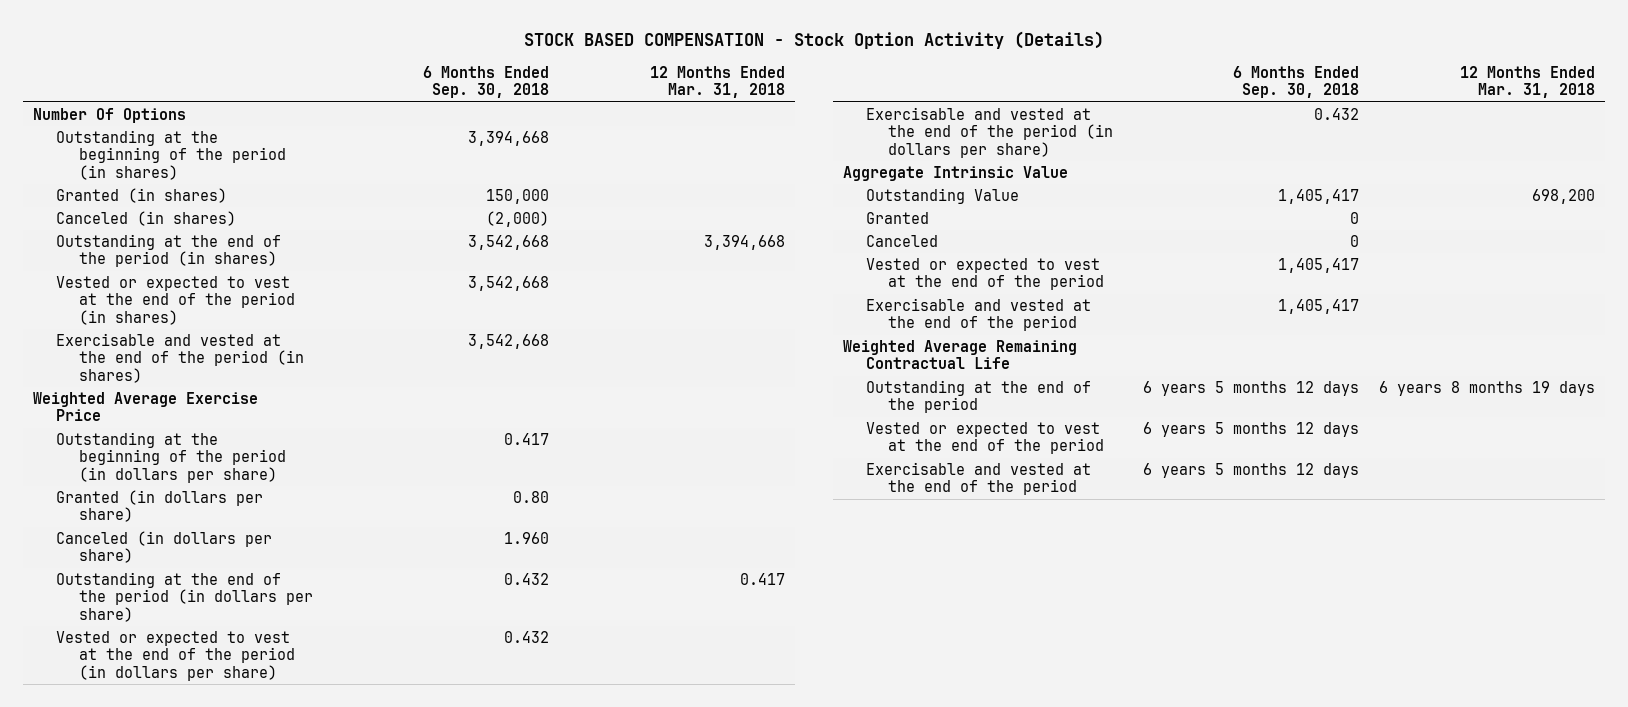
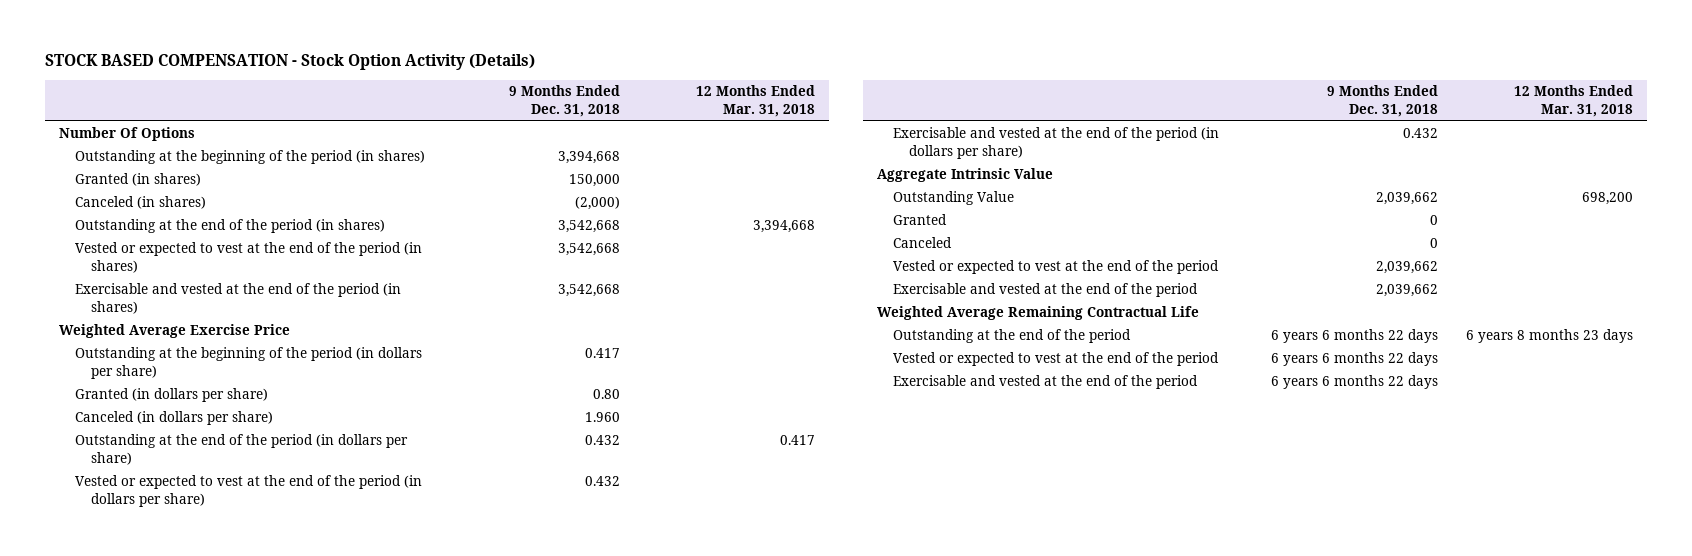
[423,65,550,99] 6 Months Ended Sep. 30, 2018 -> none
none -> [508,85,620,117] 9 Months Ended Dec. 31, 2018
[1378,380,1595,396] 6 years 8 months 19 days -> [1465,329,1633,344] 6 years 8 months 23 days

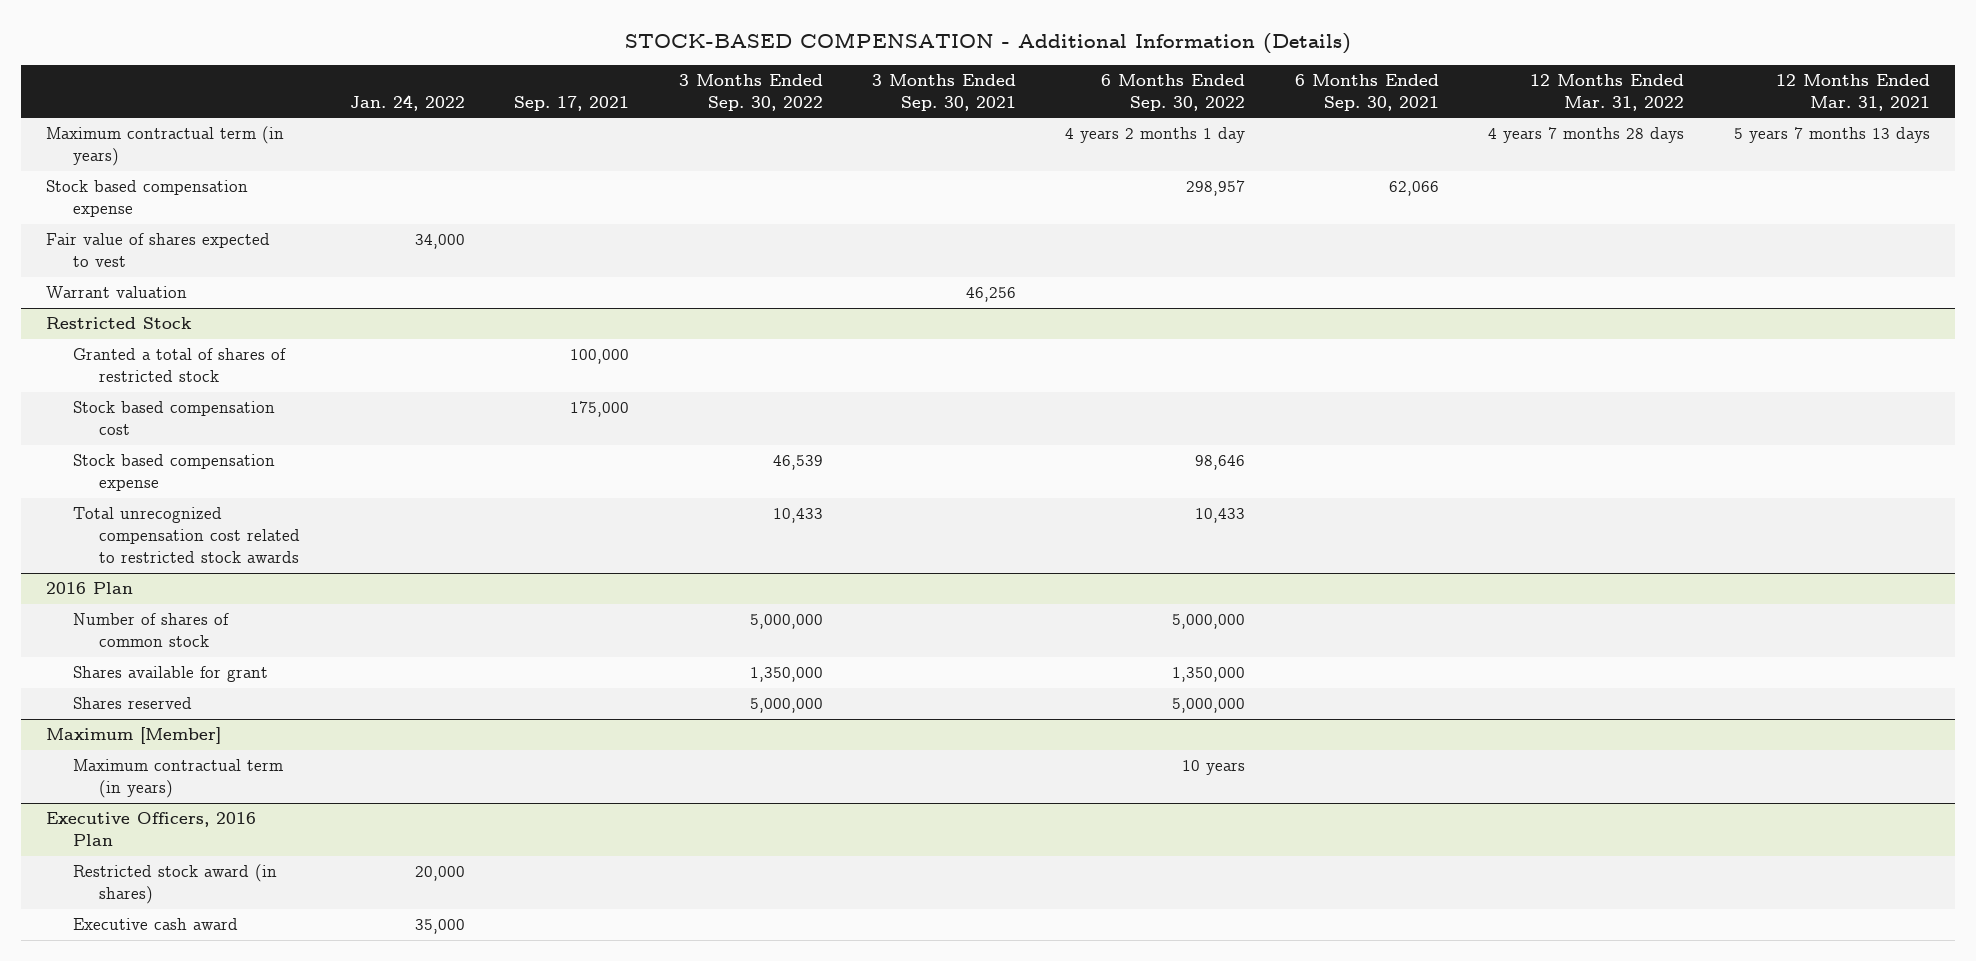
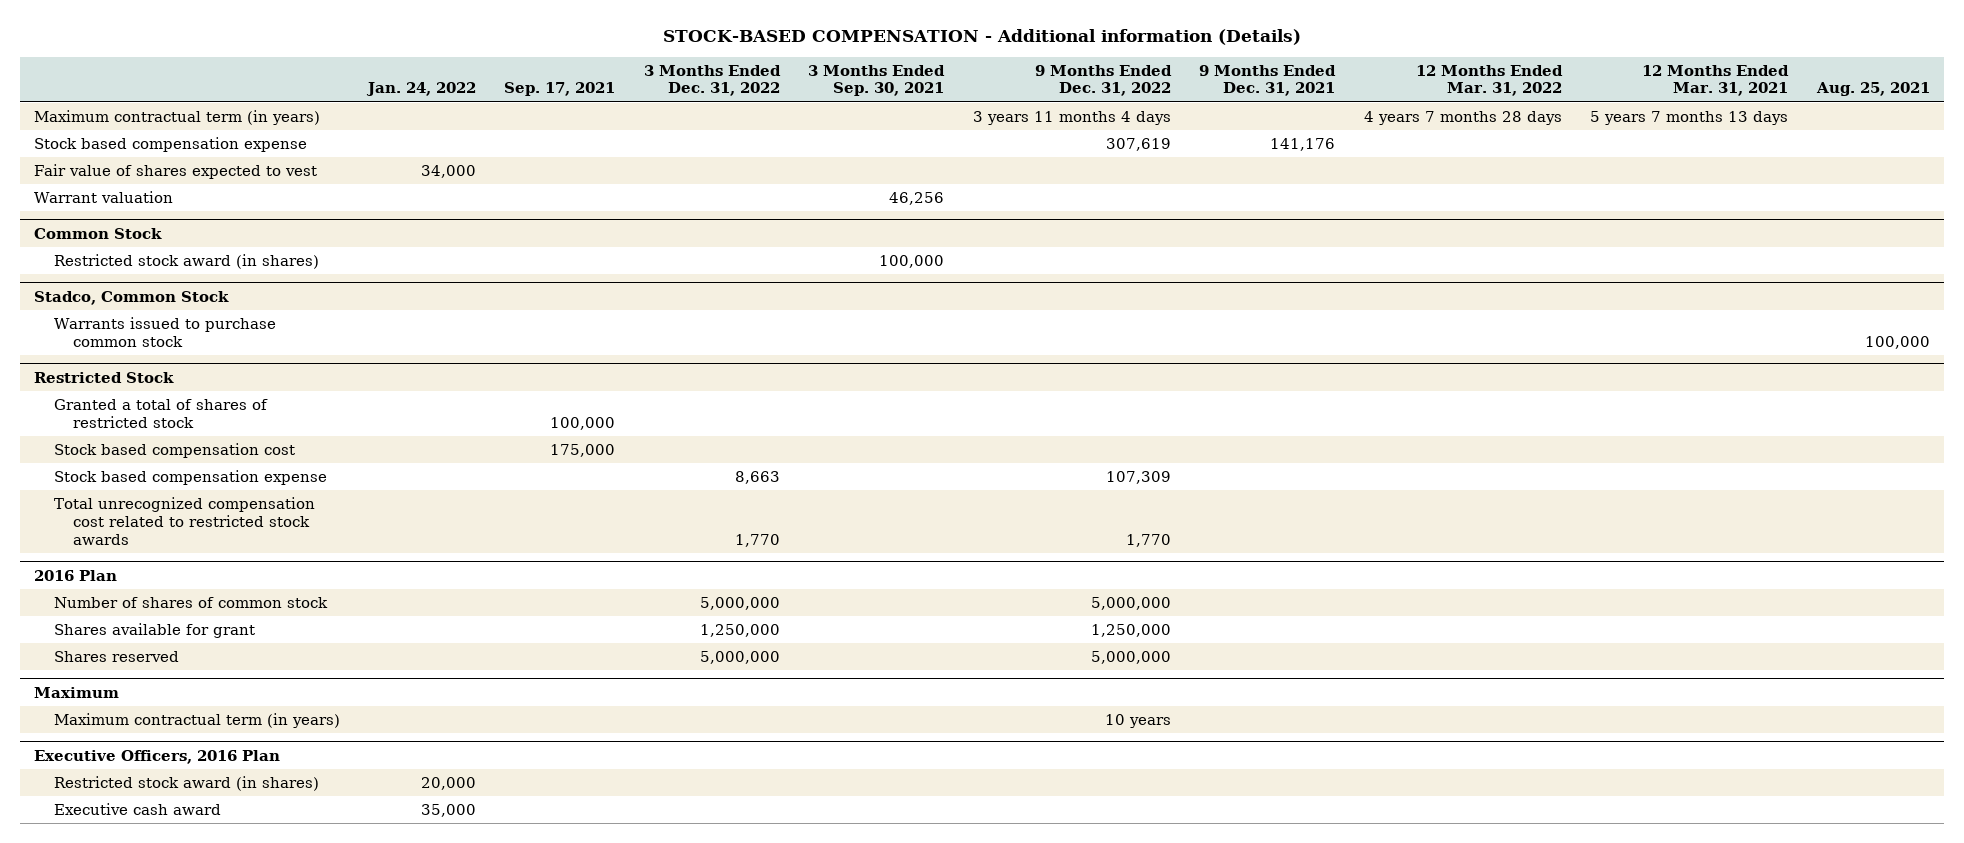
[624,31,1351,54] STOCK-BASED COMPENSATION - Additional Information (Details) -> [662,29,1301,46] STOCK-BASED COMPENSATION - Additional information (Details)
[678,73,823,111] 3 Months Ended Sep. 30, 2022 -> none
[1101,73,1246,111] 6 Months Ended Sep. 30, 2022 -> none
[1294,73,1439,111] 6 Months Ended Sep. 30, 2021 -> none
none -> [643,64,781,97] 3 Months Ended Dec. 31, 2022
none -> [1034,64,1172,97] 9 Months Ended Dec. 31, 2022
none -> [1199,64,1337,97] 9 Months Ended Dec. 31, 2021
none -> [1815,82,1930,97] Aug. 25, 2021
none -> [33,227,162,239] Common Stock
none -> [53,253,319,269] Restricted stock award (in shares)
none -> [33,290,229,305] Stadco, Common Stock
none -> [53,316,276,347] Warrants issued to purchase common stock
[46,727,222,745] Maximum [Member] -> [33,686,119,698] Maximum

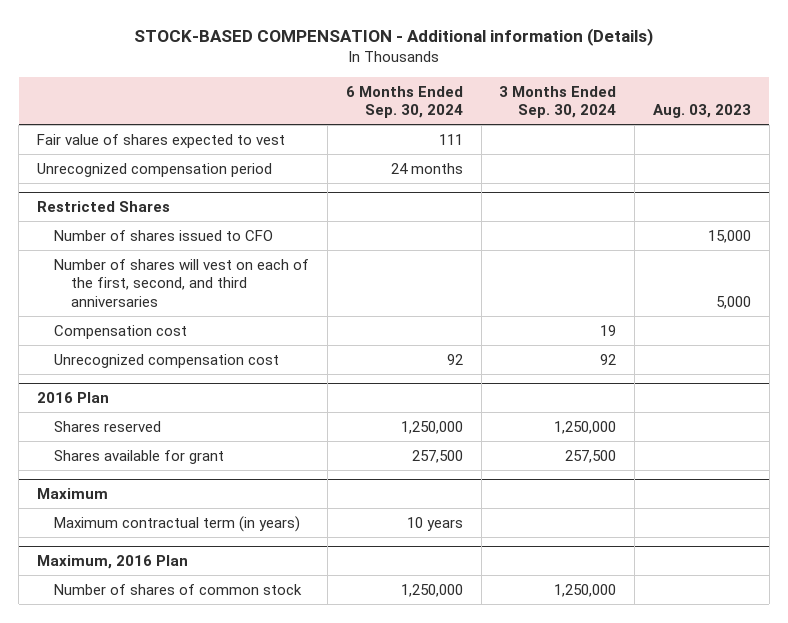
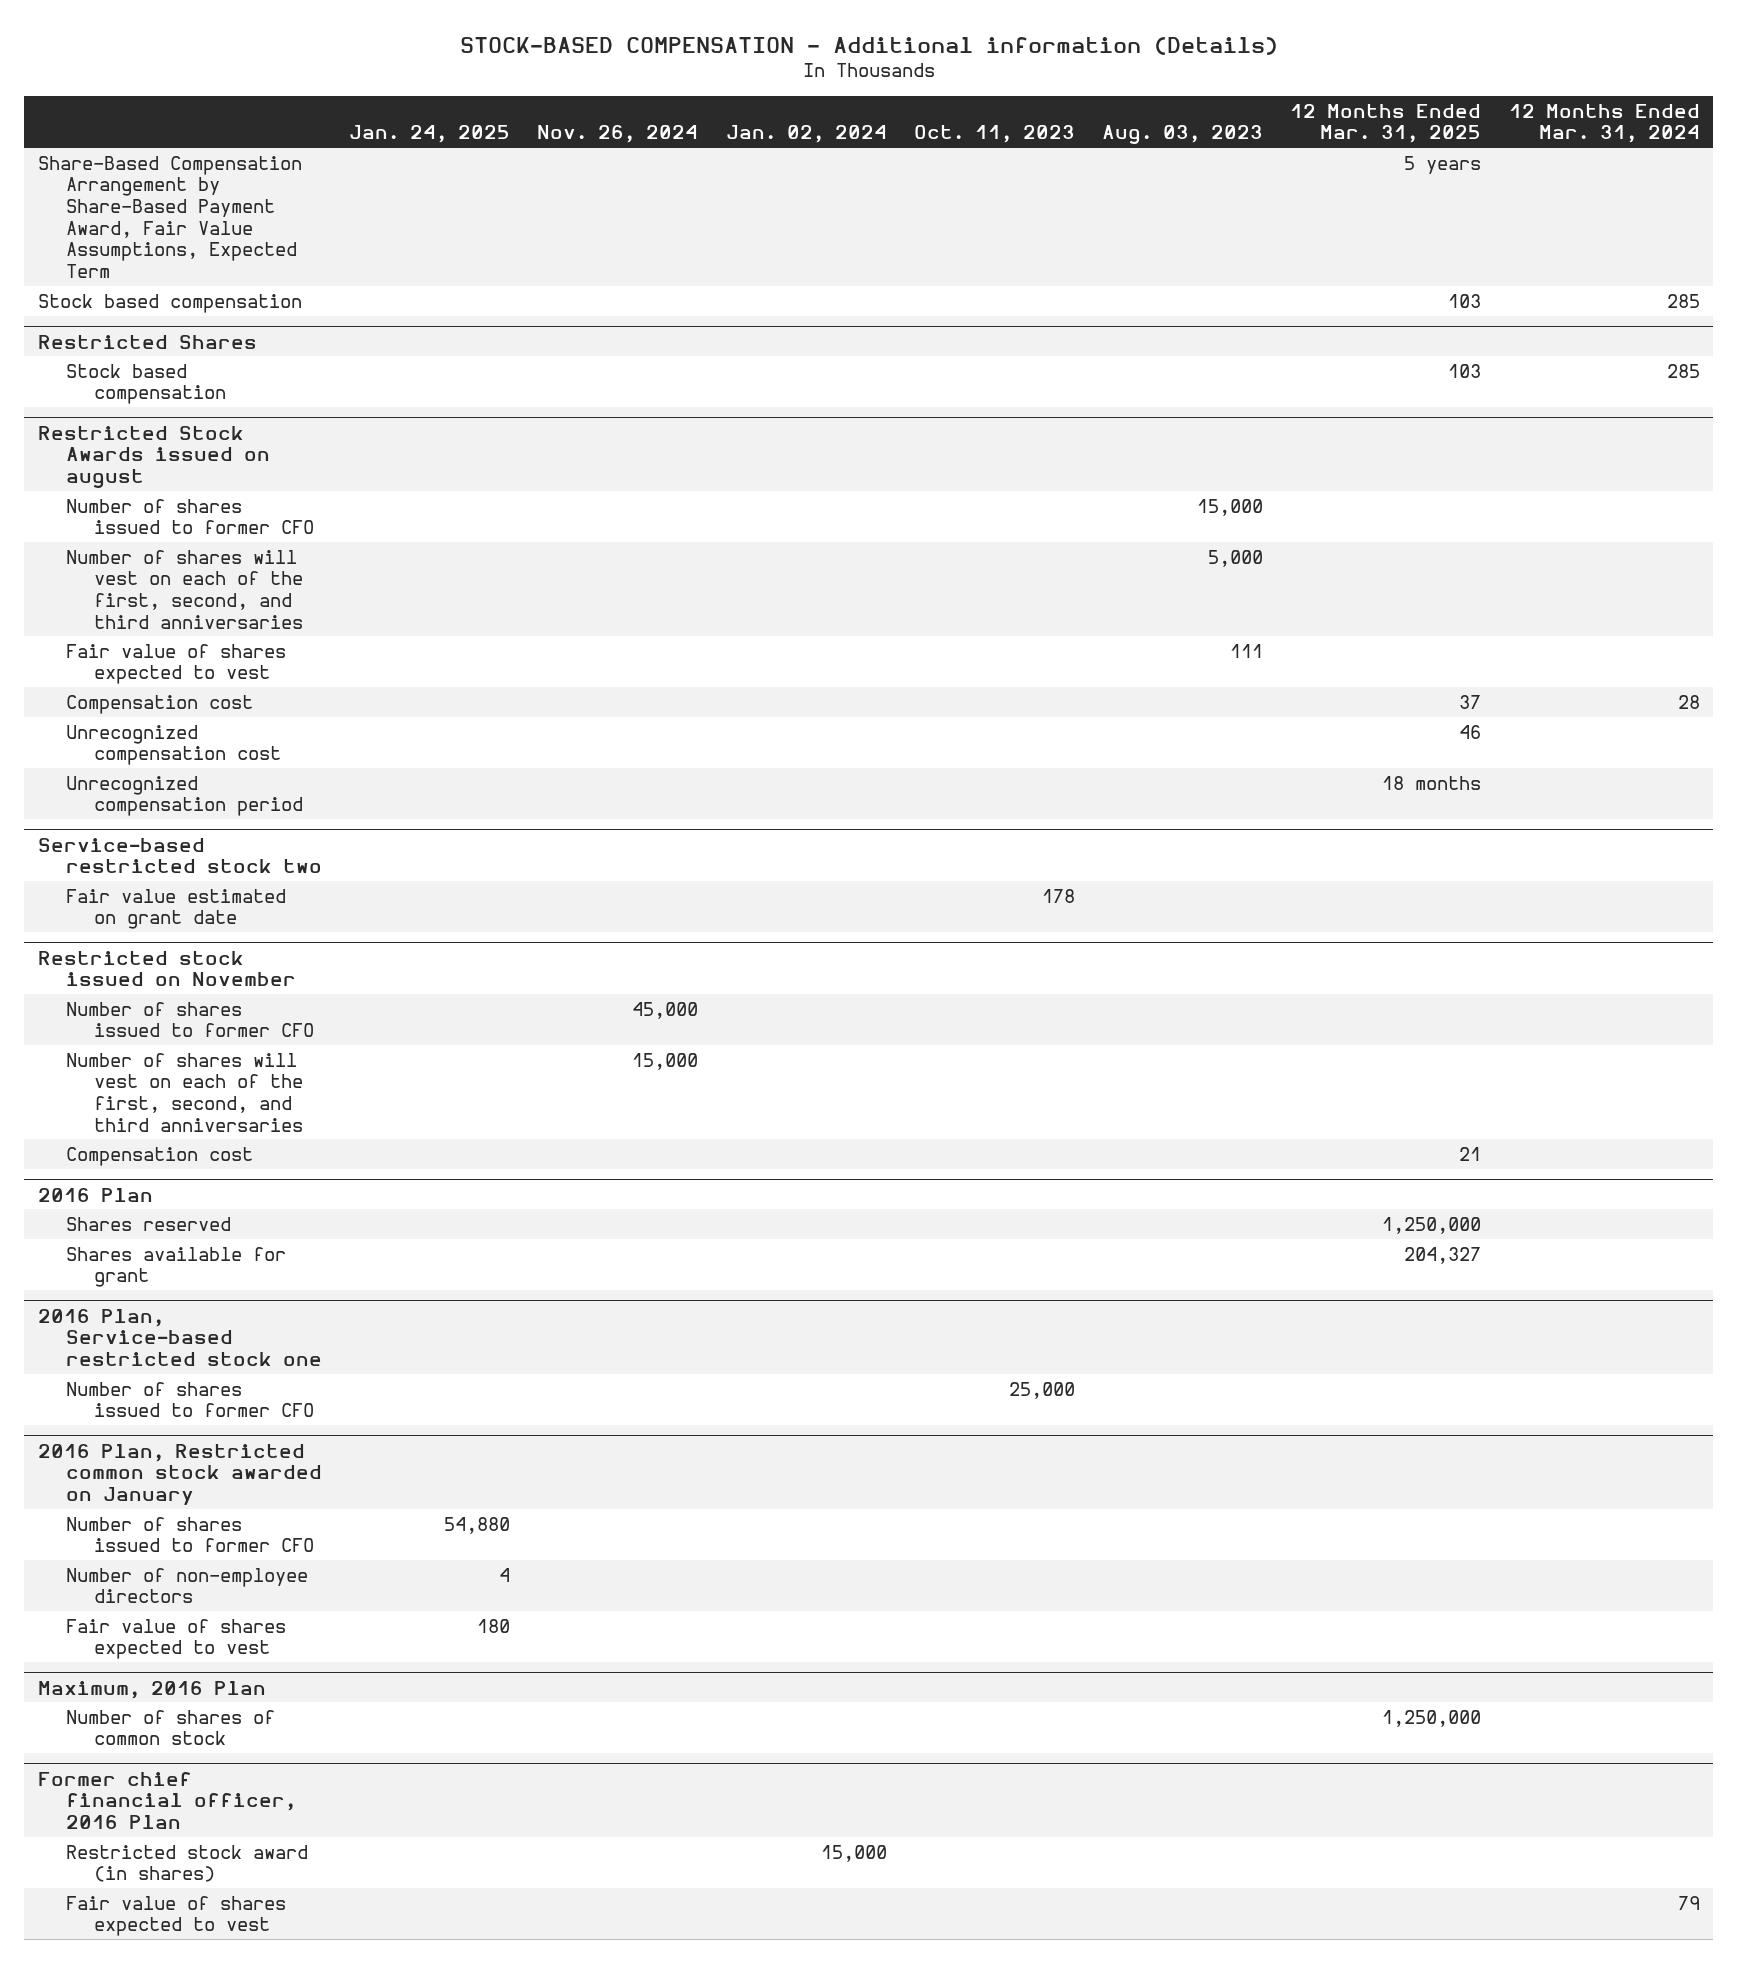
[345,85,463,119] 6 Months Ended Sep. 30, 2024 -> none
[499,85,617,119] 3 Months Ended Sep. 30, 2024 -> none
none -> [348,125,510,144] Jan. 24, 2025
none -> [537,125,699,144] Nov. 26, 2024
none -> [725,125,887,144] Jan. 02, 2024
none -> [913,125,1075,144] Oct. 11, 2023
none -> [1290,103,1482,144] 12 Months Ended Mar. 31, 2025
none -> [1508,103,1700,144] 12 Months Ended Mar. 31, 2024
[37,133,286,148] Fair value of shares expected to vest -> none
[37,162,273,177] Unrecognized compensation period -> none
none -> [37,155,302,278] Share-Based Compensation Arrangement by Share-Based Payment Award, Fair Value Assumptions, Expected Term
none -> [37,293,302,313] Stock based compensation
[54,229,274,241] Number of shares issued to CFO -> none
[54,258,310,307] Number of shares will vest on each of the first, second, and third anniversaries -> none
[54,324,188,339] Compensation cost -> none
[54,353,280,368] Unrecognized compensation cost -> none
none -> [65,363,226,405] Stock based compensation
none -> [37,425,270,488] Restricted Stock Awards issued on august
none -> [65,498,314,535] Number of shares issued to former CFO
none -> [65,549,303,629] Number of shares will vest on each of the first, second, and third anniversaries
none -> [65,643,286,685] Fair value of shares expected to vest
none -> [65,694,253,714] Compensation cost
none -> [65,724,281,766] Unrecognized compensation cost
none -> [65,775,303,817] Unrecognized compensation period
none -> [37,837,322,874] Service-based restricted stock two
none -> [65,888,286,930] Fair value estimated on grant date
none -> [37,950,296,987] Restricted stock issued on November
none -> [65,1001,314,1038] Number of shares issued to former CFO
none -> [65,1052,303,1132] Number of shares will vest on each of the first, second, and third anniversaries
none -> [65,1146,253,1166] Compensation cost
[37,488,109,500] Maximum -> none
[54,515,301,532] Maximum contractual term (in years) -> none
none -> [37,1308,322,1366] 2016 Plan, Service-based restricted stock one
none -> [65,1381,314,1418] Number of shares issued to former CFO
none -> [37,1443,322,1505] 2016 Plan, Restricted common stock awarded on January
none -> [65,1516,314,1553] Number of shares issued to former CFO
none -> [65,1567,308,1604] Number of non-employee directors
none -> [65,1618,286,1660] Fair value of shares expected to vest
none -> [37,1771,296,1829] Former chief financial officer, 2016 Plan
none -> [65,1844,308,1883] Restricted stock award (in shares)
none -> [65,1895,286,1937] Fair value of shares expected to vest

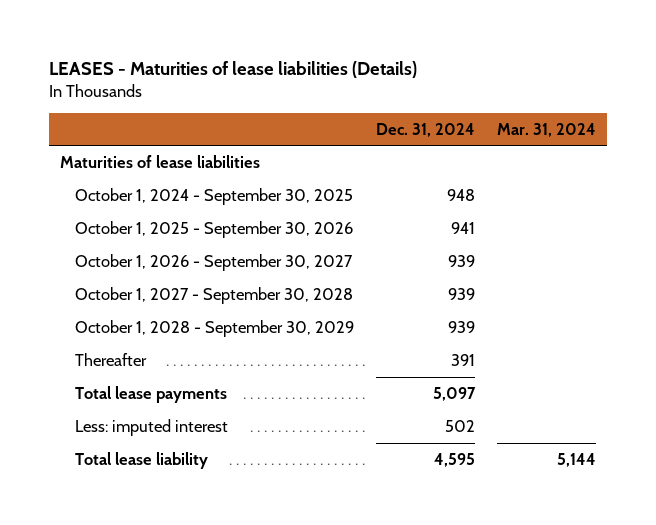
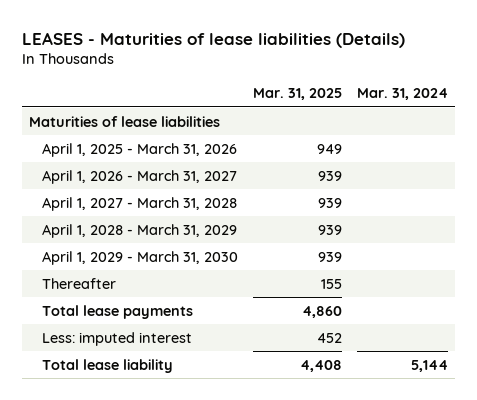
[375,122,475,137] Dec. 31, 2024 -> none
none -> [252,88,342,101] Mar. 31, 2025
[74,187,353,205] October 1, 2024 - September 30, 2025 -> [41,142,237,157] April 1, 2025 - March 31, 2026
[74,220,353,238] October 1, 2025 - September 30, 2026 -> [41,169,237,184] April 1, 2026 - March 31, 2027
[74,253,353,271] October 1, 2026 - September 30, 2027 -> [41,196,237,211] April 1, 2027 - March 31, 2028
[74,286,353,304] October 1, 2027 - September 30, 2028 -> [41,223,237,238] April 1, 2028 - March 31, 2029
[74,319,354,337] October 1, 2028 - September 30, 2029 -> [41,250,238,265] April 1, 2029 - March 31, 2030

